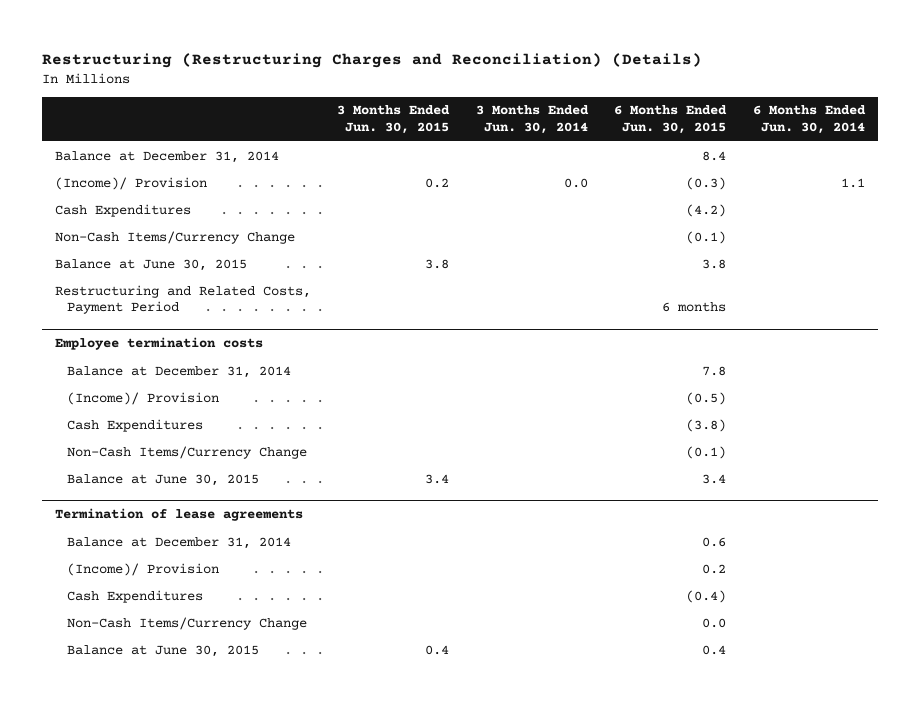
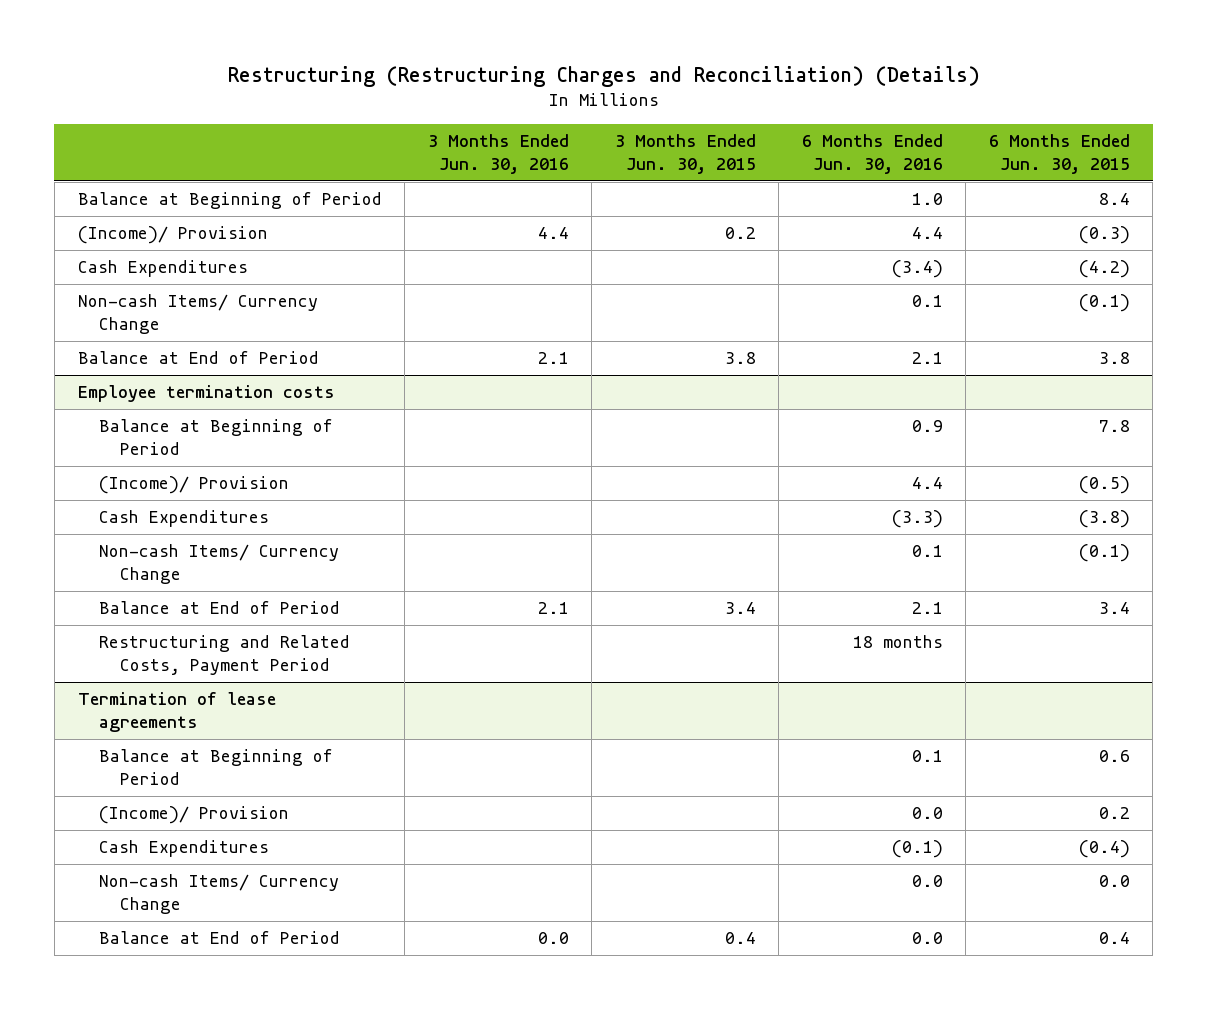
[475,105,589,135] 3 Months Ended Jun. 30, 2014 -> none
[752,105,866,135] 6 Months Ended Jun. 30, 2014 -> none
none -> [427,134,569,174] 3 Months Ended Jun. 30, 2016
none -> [801,134,943,174] 6 Months Ended Jun. 30, 2016
[55,150,280,163] Balance at December 31, 2014 -> [77,192,382,210] Balance at Beginning of Period
[55,284,312,315] Restructuring and Related Costs, Payment Period -> none
[55,230,296,244] Non-Cash Items/Currency Change -> [77,294,318,334] Non-cash Items/ Currency Change
[55,258,248,271] Balance at June 30, 2015 -> [77,351,319,365] Balance at End of Period
[66,365,291,378] Balance at December 31, 2014 -> [98,419,333,455] Balance at Beginning of Period
[66,445,307,459] Non-Cash Items/Currency Change -> [98,544,339,584] Non-cash Items/ Currency Change
[66,473,259,486] Balance at June 30, 2015 -> [98,601,340,615] Balance at End of Period
none -> [98,635,350,675] Restructuring and Related Costs, Payment Period
[66,536,291,549] Balance at December 31, 2014 -> [98,749,333,785] Balance at Beginning of Period
[66,616,307,630] Non-Cash Items/Currency Change -> [98,874,339,914] Non-cash Items/ Currency Change
[66,644,259,657] Balance at June 30, 2015 -> [98,931,340,945] Balance at End of Period

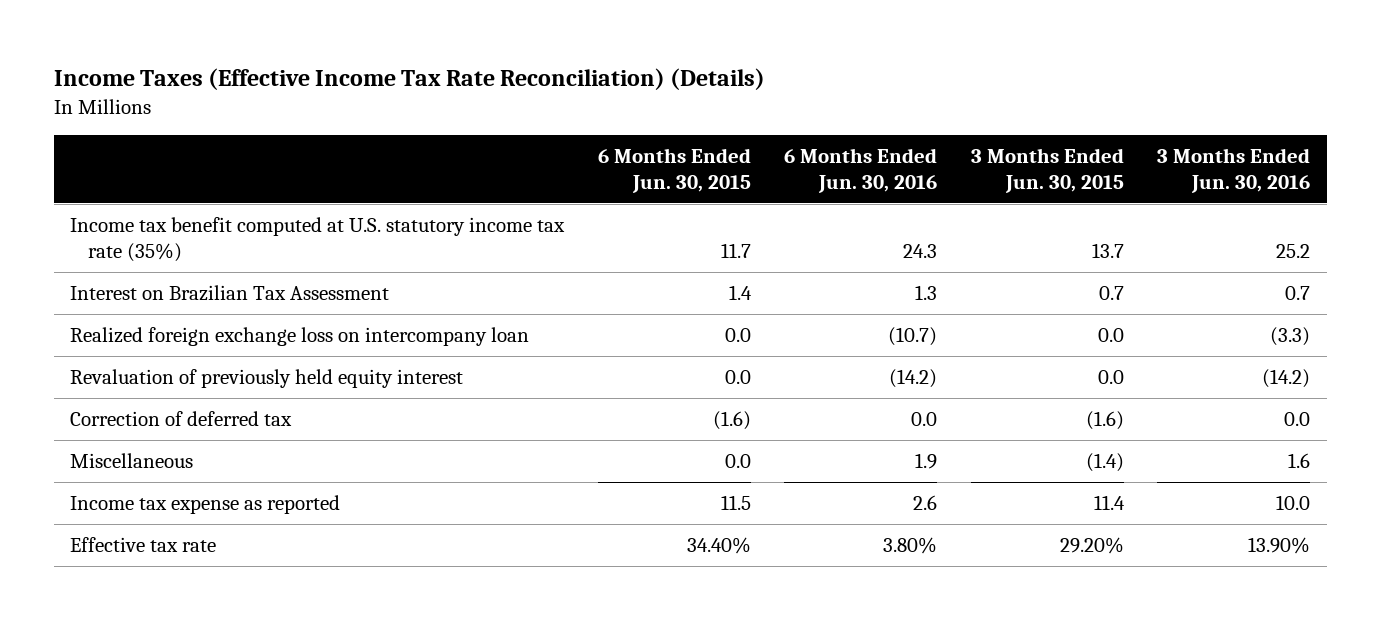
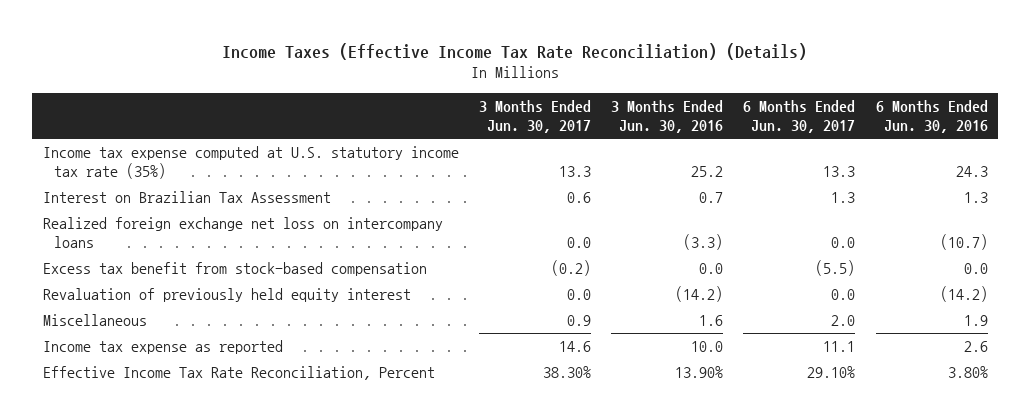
[597,147,751,194] 6 Months Ended Jun. 30, 2015 -> none
[970,147,1124,194] 3 Months Ended Jun. 30, 2015 -> none
none -> [478,99,591,134] 3 Months Ended Jun. 30, 2017
none -> [743,99,856,134] 6 Months Ended Jun. 30, 2017
[70,216,566,263] Income tax benefit computed at U.S. statutory income tax rate (35%) -> [42,146,459,180] Income tax expense computed at U.S. statutory income tax rate (35%)
[70,326,530,346] Realized foreign exchange loss on intercompany loan -> [42,217,443,249] Realized foreign exchange net loss on intercompany loans
none -> [42,262,427,277] Excess tax benefit from stock-based compensation
[70,410,293,426] Correction of deferred tax -> none
[70,536,217,552] Effective tax rate -> [42,366,435,381] Effective Income Tax Rate Reconciliation, Percent

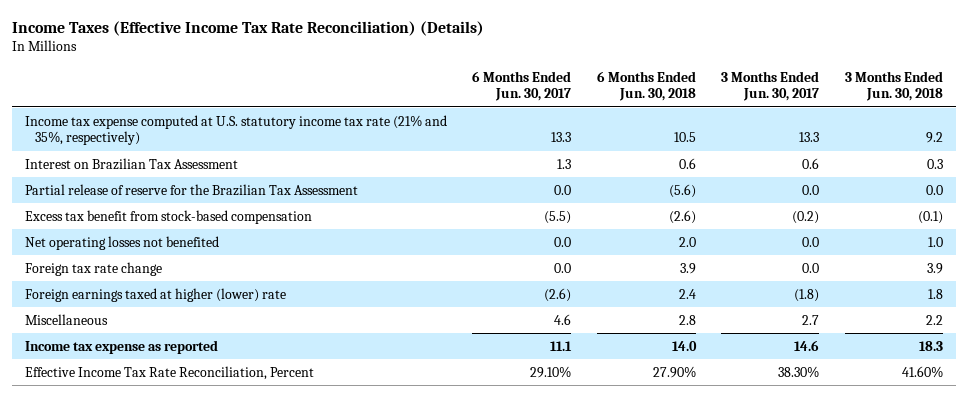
[611,99,724,134] 3 Months Ended Jun. 30, 2016 -> none
[875,99,988,134] 6 Months Ended Jun. 30, 2016 -> none
none -> [596,70,696,102] 6 Months Ended Jun. 30, 2018
none -> [844,70,943,102] 3 Months Ended Jun. 30, 2018
[42,146,459,180] Income tax expense computed at U.S. statutory income tax rate (35%) -> [24,114,447,146] Income tax expense computed at U.S. statutory income tax rate (21% and 35%, respectively)
[42,217,443,249] Realized foreign exchange net loss on intercompany loans -> none
none -> [24,183,358,196] Partial release of reserve for the Brazilian Tax Assessment
[42,288,411,303] Revaluation of previously held equity interest -> none
none -> [24,235,219,250] Net operating losses not benefited
none -> [24,261,162,276] Foreign tax rate change
none -> [24,287,286,302] Foreign earnings taxed at higher (lower) rate
[566,315,591,327] 0.9 -> [802,314,820,325] 2.7
[831,315,856,327] 2.0 -> [554,313,572,325] 4.6

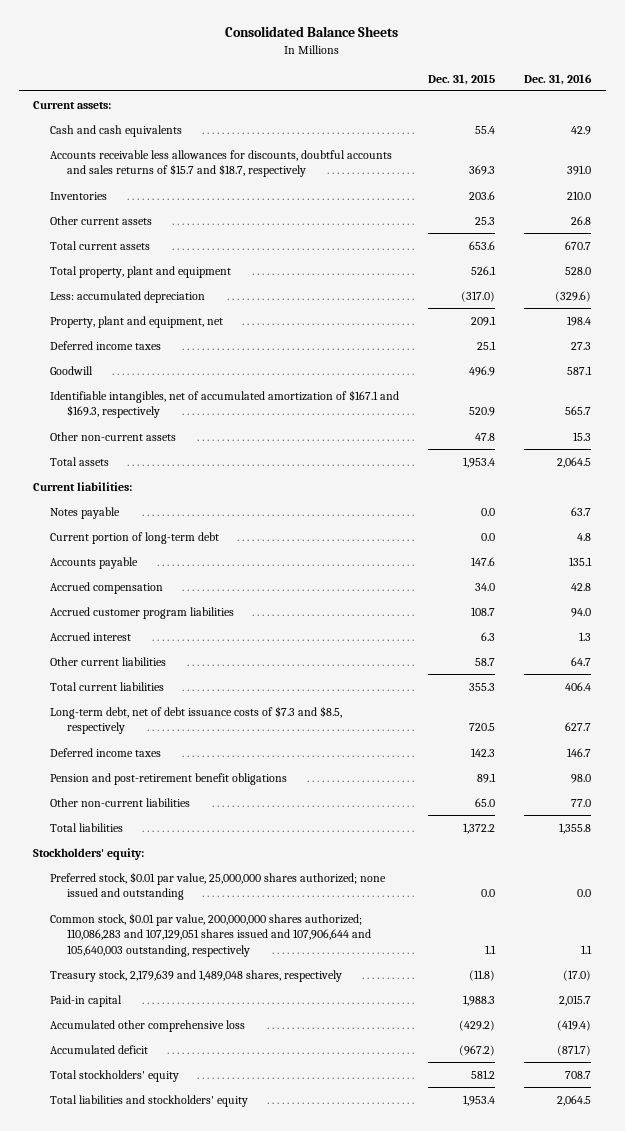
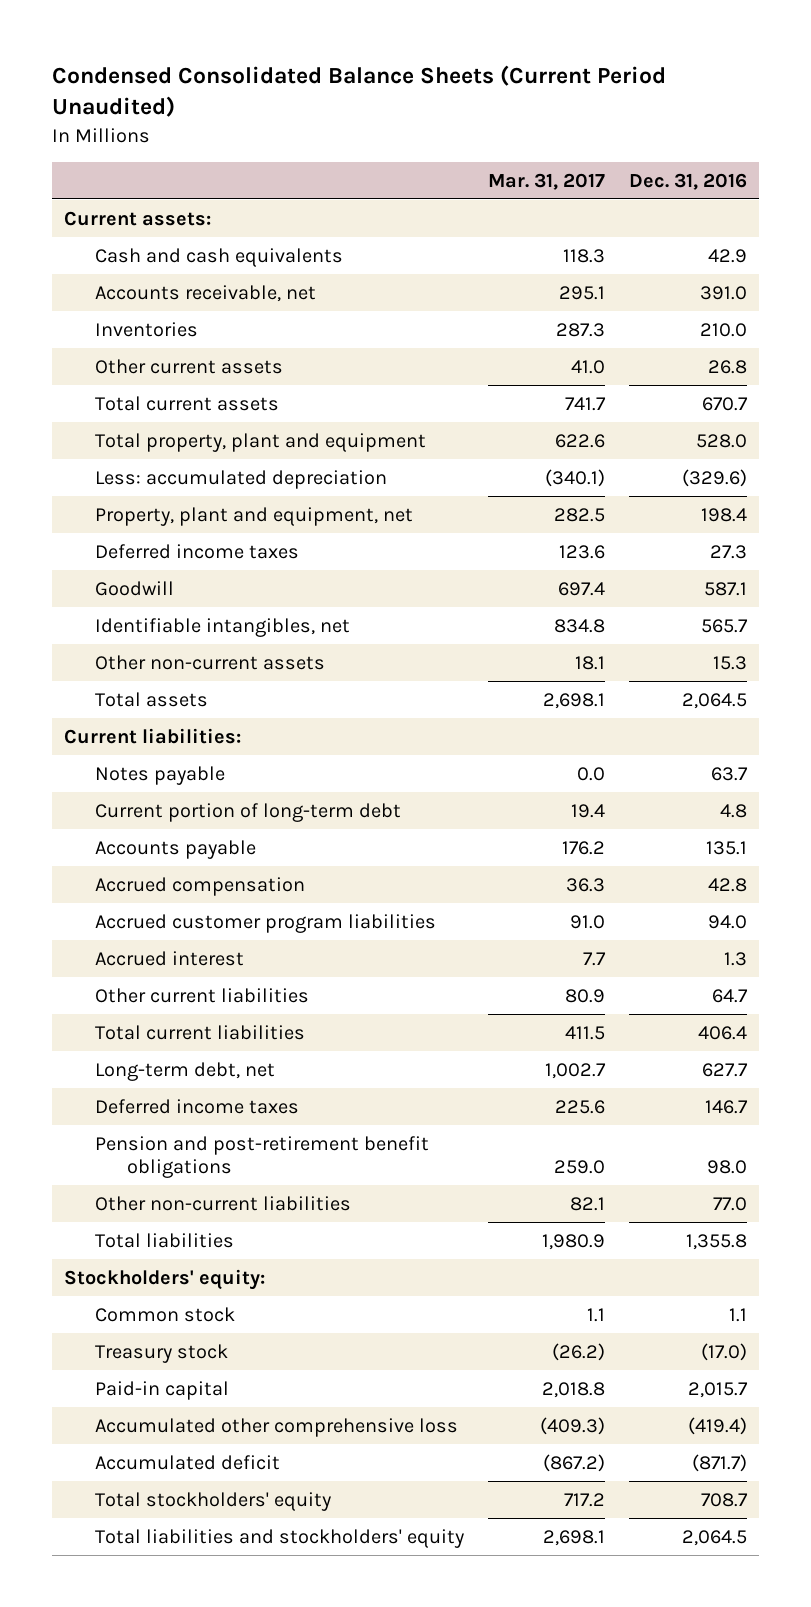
[225,26,399,38] Consolidated Balance Sheets -> [51,65,666,118] Condensed Consolidated Balance Sheets (Current Period Unaudited)
[428,73,496,85] Dec. 31, 2015 -> none
none -> [488,172,606,190] Mar. 31, 2017
[49,149,392,178] Accounts receivable less allowances for discounts, doubtful accounts and sales returns of $15.7 and $18.7, respectively -> [95,284,317,302] Accounts receivable, net
[49,389,399,419] Identifiable intangibles, net of accumulated amortization of $167.1 and $169.3, respectively -> [95,617,351,637] Identifiable intangibles, net
[49,705,342,735] Long-term debt, net of debt issuance costs of $7.3 and $8.5, respectively -> [95,1061,276,1081] Long-term debt, net
[49,871,386,901] Preferred stock, $0.01 par value, 25,000,000 shares authorized; none issued and outstanding -> none
[49,912,371,957] Common stock, $0.01 par value, 200,000,000 shares authorized; 110,086,283 and 107,129,051 shares issued and 107,906,644 and 105,640,003 outstanding, respectively -> [95,1306,236,1322] Common stock
[49,969,342,982] Treasury stock, 2,179,639 and 1,489,048 shares, respectively -> [95,1343,229,1363] Treasury stock

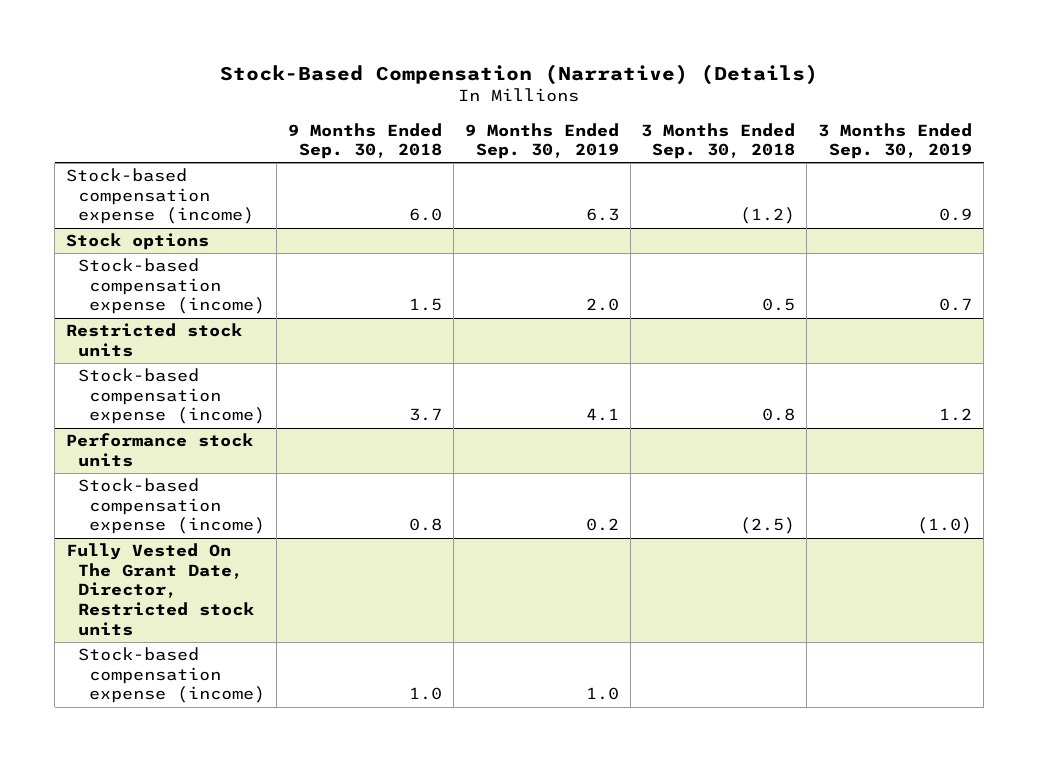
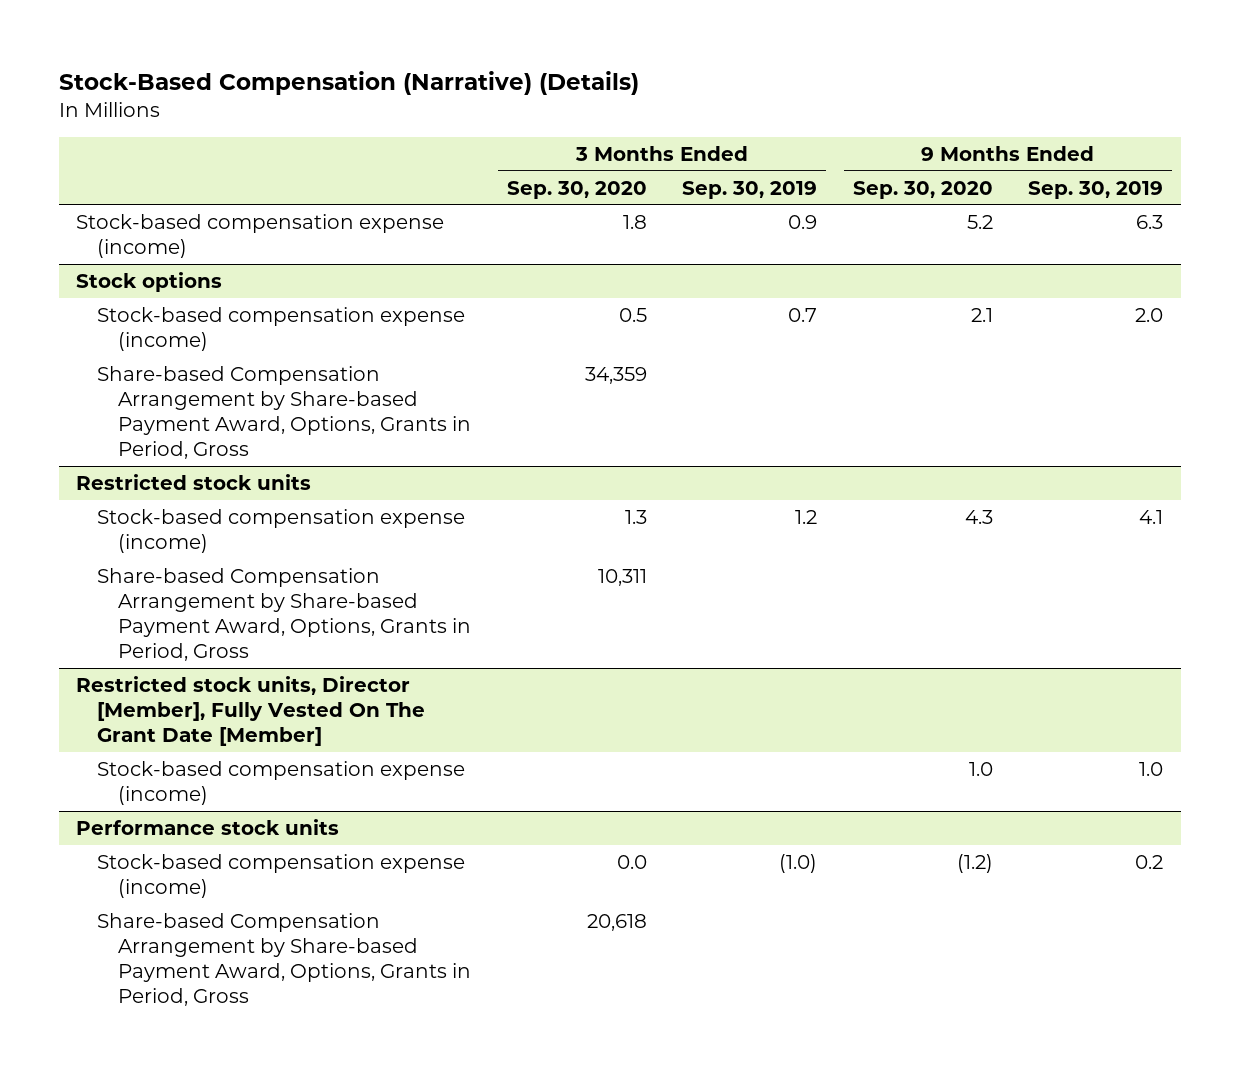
[287,122,442,160] 9 Months Ended Sep. 30, 2018 -> none
[641,122,796,160] 3 Months Ended Sep. 30, 2018 -> none
none -> [506,180,647,199] Sep. 30, 2020
none -> [852,180,993,199] Sep. 30, 2020
none -> [97,365,472,459] Share-based Compensation Arrangement by Share-based Payment Award, Options, Grants in Period, Gross
none -> [97,567,472,661] Share-based Compensation Arrangement by Share-based Payment Award, Options, Grants in Period, Gross
none -> [76,675,426,746] Restricted stock units, Director [Member], Fully Vested On The Grant Date [Member]
none -> [97,760,466,805] Stock-based compensation expense (income)
[66,543,254,636] Fully Vested On The Grant Date, Director, Restricted stock units -> none
[77,647,266,704] Stock-based compensation expense (income) -> none
none -> [97,912,472,1006] Share-based Compensation Arrangement by Share-based Payment Award, Options, Grants in Period, Gross

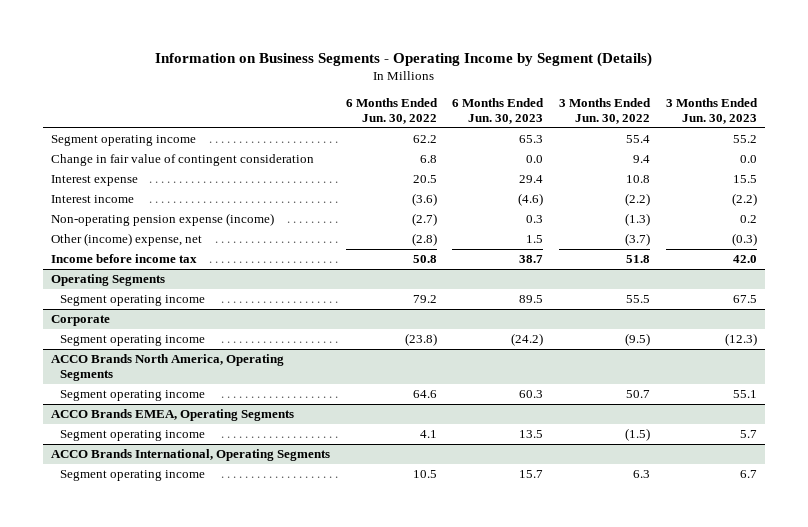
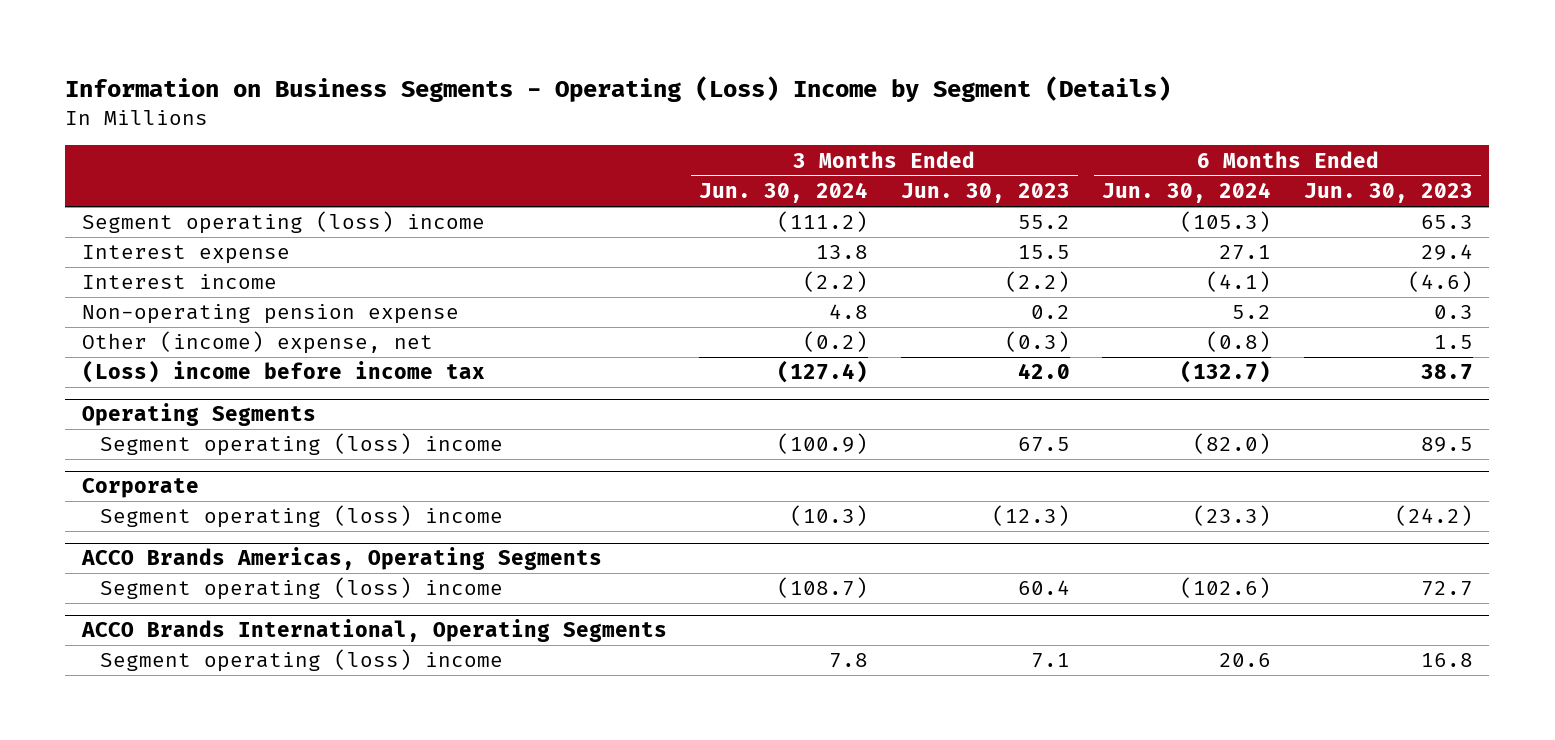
[154,51,652,67] Information on Business Segments - Operating Income by Segment (Details) -> [65,76,1172,103] Information on Business Segments - Operating (Loss) Income by Segment (Details)
[345,97,438,124] 6 Months Ended Jun. 30, 2022 -> none
[559,97,652,124] 3 Months Ended Jun. 30, 2022 -> none
none -> [699,182,869,204] Jun. 30, 2024
none -> [1102,182,1272,204] Jun. 30, 2024
[50,153,314,166] Change in fair value of contingent consideration -> none
[50,134,196,146] Segment operating income -> [81,211,485,235] Segment operating (loss) income
[50,212,274,226] Non-operating pension expense (income) -> [81,304,459,325] Non-operating pension expense
[50,253,197,263] Income before income tax -> [81,360,485,384] (Loss) income before income tax
[60,294,206,306] Segment operating income -> [100,433,504,457] Segment operating (loss) income
[50,408,294,421] ACCO Brands EMEA, Operating Segments -> none
[60,429,206,441] Segment operating income -> none
[60,334,206,346] Segment operating income -> [100,505,504,529] Segment operating (loss) income
[50,353,284,382] ACCO Brands North America, Operating Segments -> [80,547,602,571] ACCO Brands Americas, Operating Segments
[60,389,206,401] Segment operating income -> [100,577,504,601] Segment operating (loss) income
[519,389,544,398] 60.3 -> [1420,581,1473,597] 72.7
[733,389,758,398] 55.1 -> [1017,580,1070,596] 60.4
[60,469,206,481] Segment operating income -> [100,649,504,673] Segment operating (loss) income
[519,469,544,478] 15.7 -> [1420,653,1473,668] 16.8
[740,469,758,478] 6.7 -> [1030,653,1070,669] 7.1

